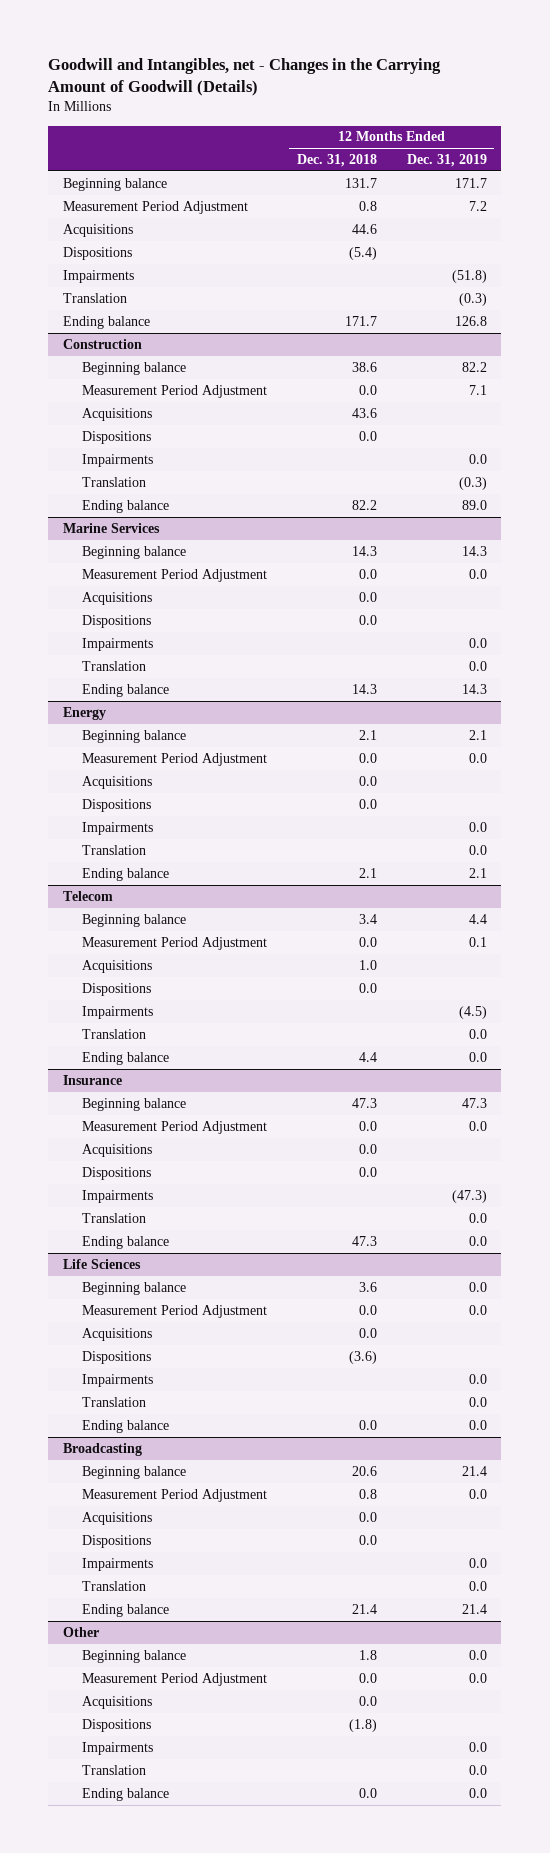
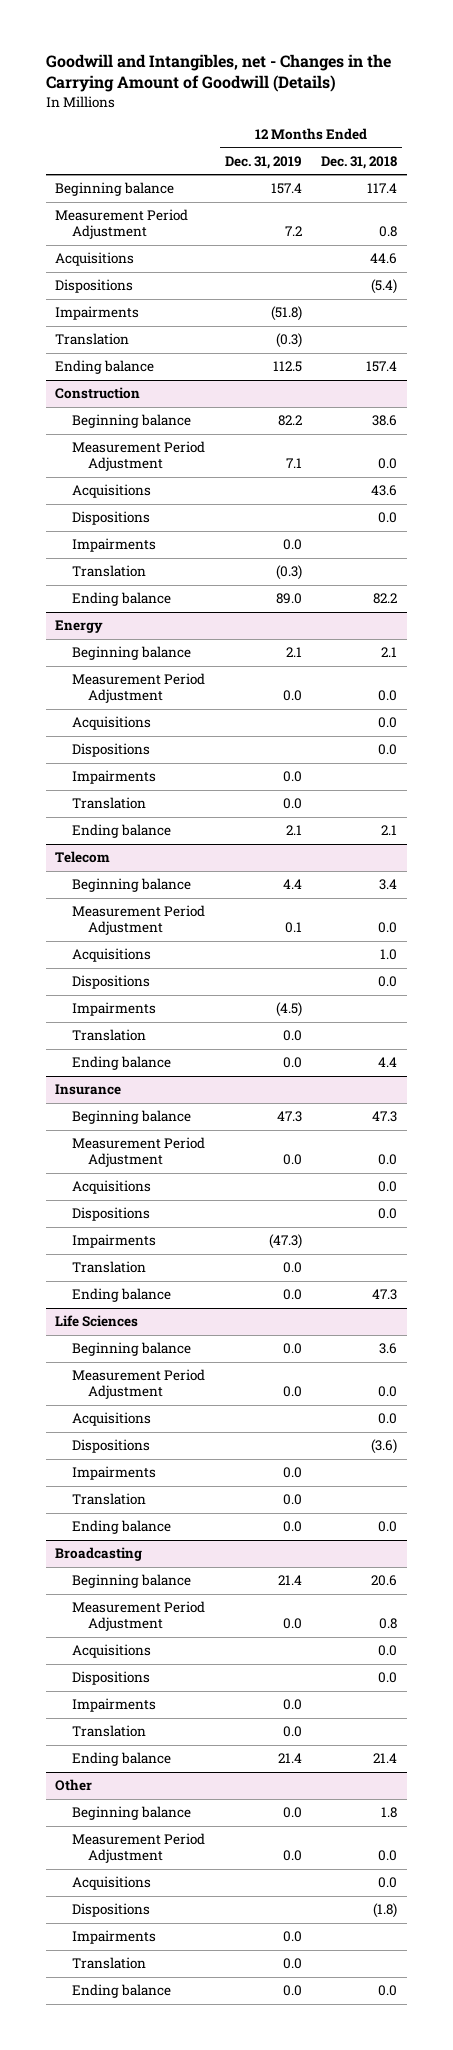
[344,177,377,188] 131.7 -> [367,183,398,194] 117.4
[454,177,487,188] 171.7 -> [270,183,302,195] 157.4
[344,315,377,326] 171.7 -> [366,361,398,373] 157.4
[454,315,487,326] 126.8 -> [272,361,302,373] 112.5
[63,522,161,533] Marine Services -> none
[82,545,187,559] Beginning balance -> none
[82,568,268,582] Measurement Period Adjustment -> none
[82,591,153,605] Acquisitions -> none
[82,614,152,628] Dispositions -> none
[82,637,154,651] Impairments -> none
[82,660,147,671] Translation -> none
[82,683,170,697] Ending balance -> none

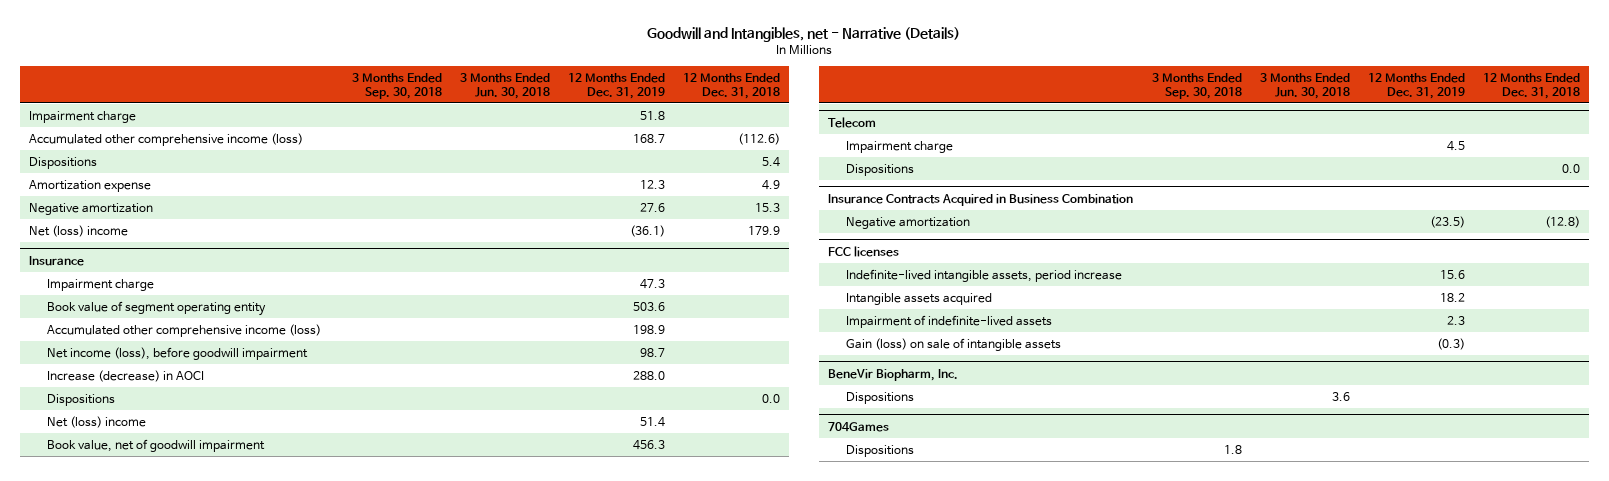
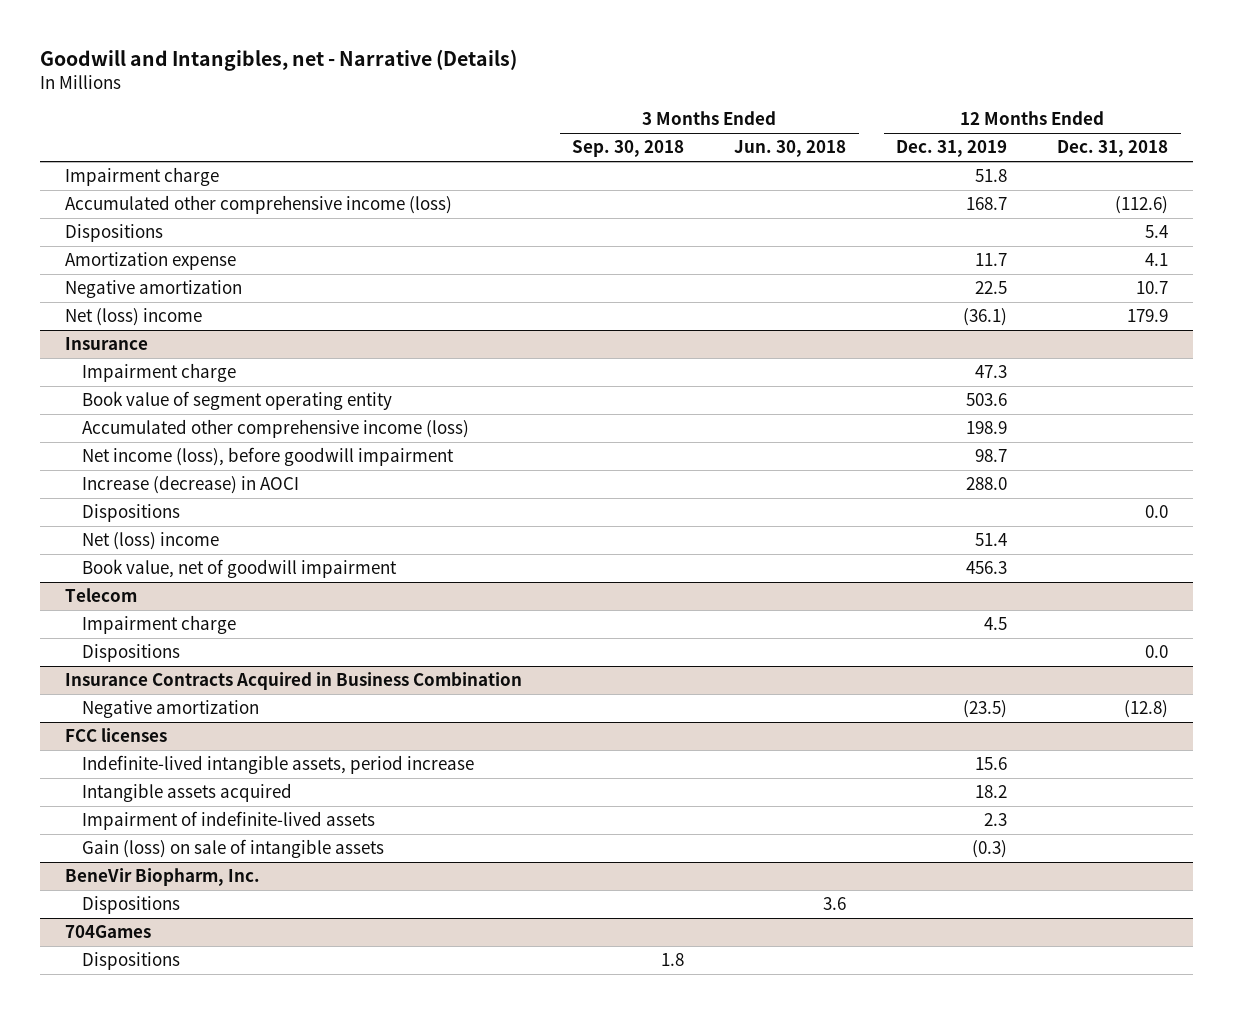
[640,179,666,189] 12.3 -> [975,253,1008,267] 11.7
[762,179,781,190] 4.9 -> [1145,253,1169,267] 4.1
[640,202,666,212] 27.6 -> [975,281,1008,295] 22.5
[755,202,781,212] 15.3 -> [1136,281,1169,295] 10.7

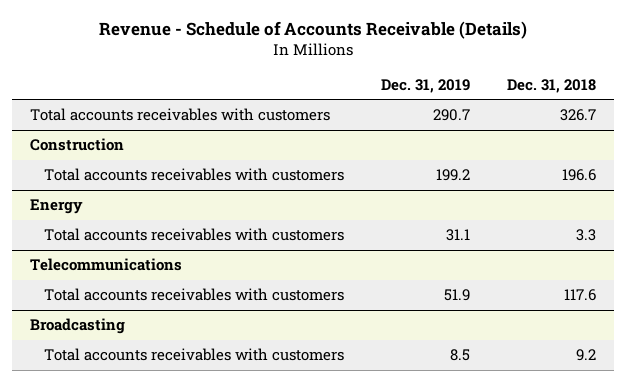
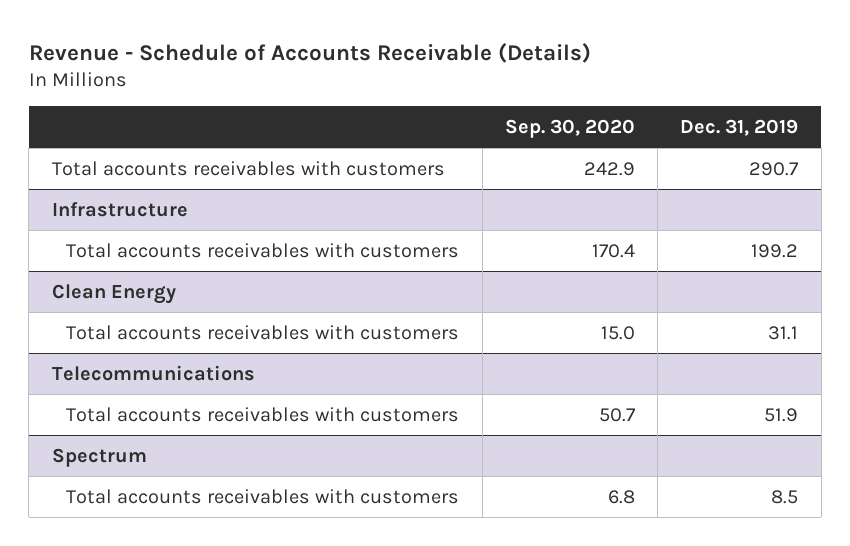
[506,78,596,93] Dec. 31, 2018 -> none
none -> [504,118,635,138] Sep. 30, 2020
[30,138,125,152] Construction -> [51,201,188,217] Infrastructure
[30,199,84,215] Energy -> [51,283,176,304] Clean Energy
[30,318,126,335] Broadcasting -> [51,447,147,467] Spectrum

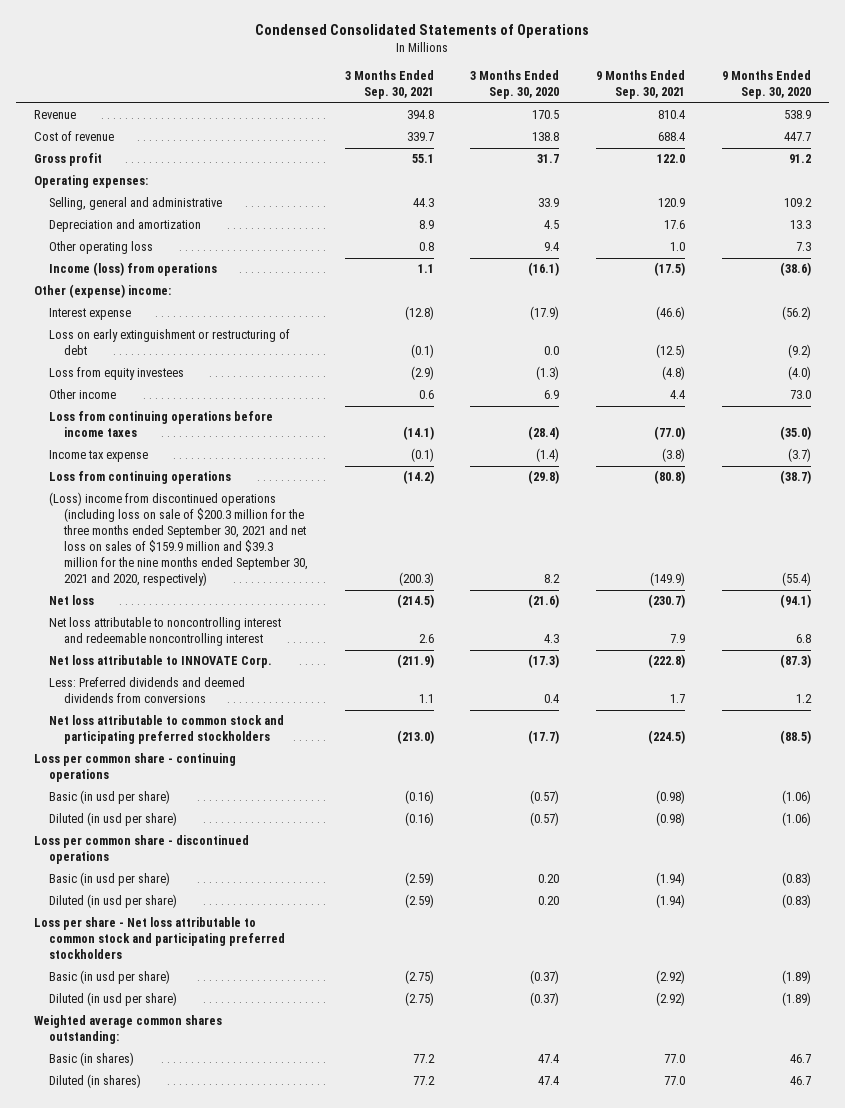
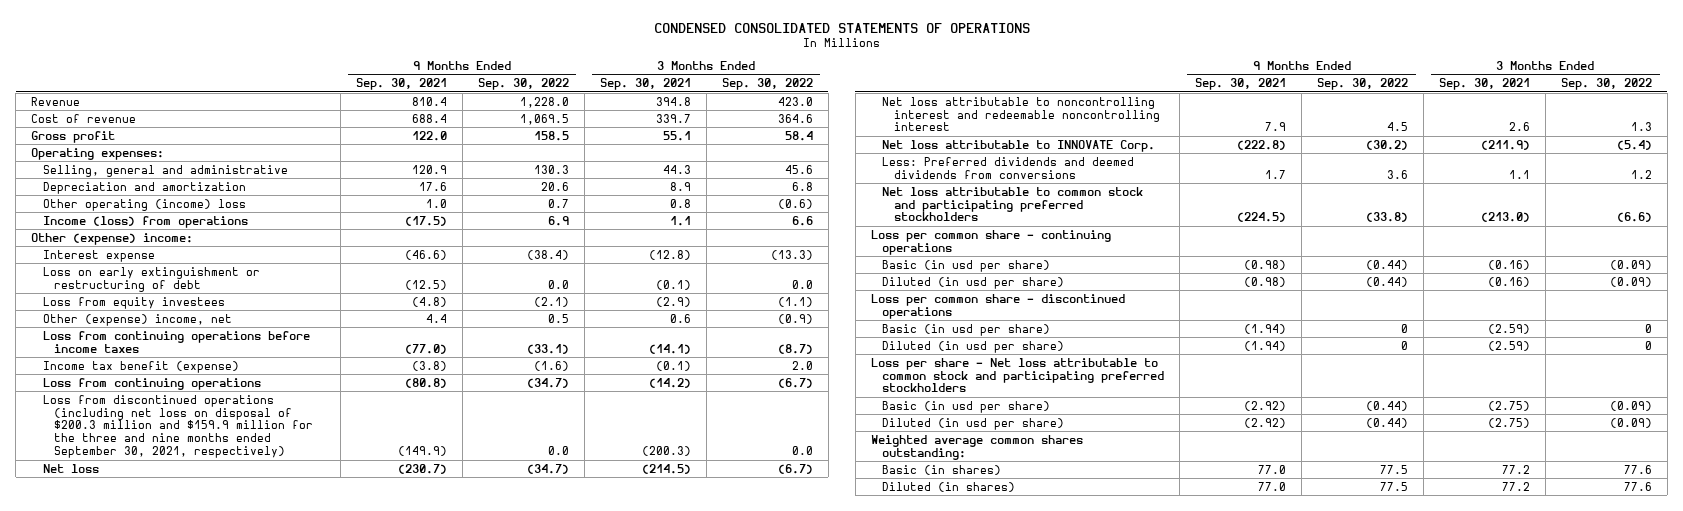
[255,24,590,39] Condensed Consolidated Statements of Operations -> [653,22,1030,33] CONDENSED CONSOLIDATED STATEMENTS OF OPERATIONS
[470,70,560,100] 3 Months Ended Sep. 30, 2020 -> none
[721,70,811,100] 9 Months Ended Sep. 30, 2020 -> none
none -> [477,78,569,91] Sep. 30, 2022
none -> [721,78,813,91] Sep. 30, 2022
[49,241,154,255] Other operating loss -> [42,198,246,211] Other operating (income) loss
[49,389,117,400] Other income -> [42,313,232,326] Other (expense) income, net
[49,450,149,463] Income tax expense -> [42,360,239,373] Income tax benefit (expense)
[49,492,309,587] (Loss) income from discontinued operations (including loss on sale of $200.3 million for the three months ended September 30, 2021 and net loss on sales of $159.9 million and $39.3 million for the nine months ended September 30, 2021 and 2020, respectively) -> [42,394,314,459] Loss from discontinued operations (including net loss on disposal of $200.3 million and $159.9 million for the three and nine months ended September 30, 2021, respectively)

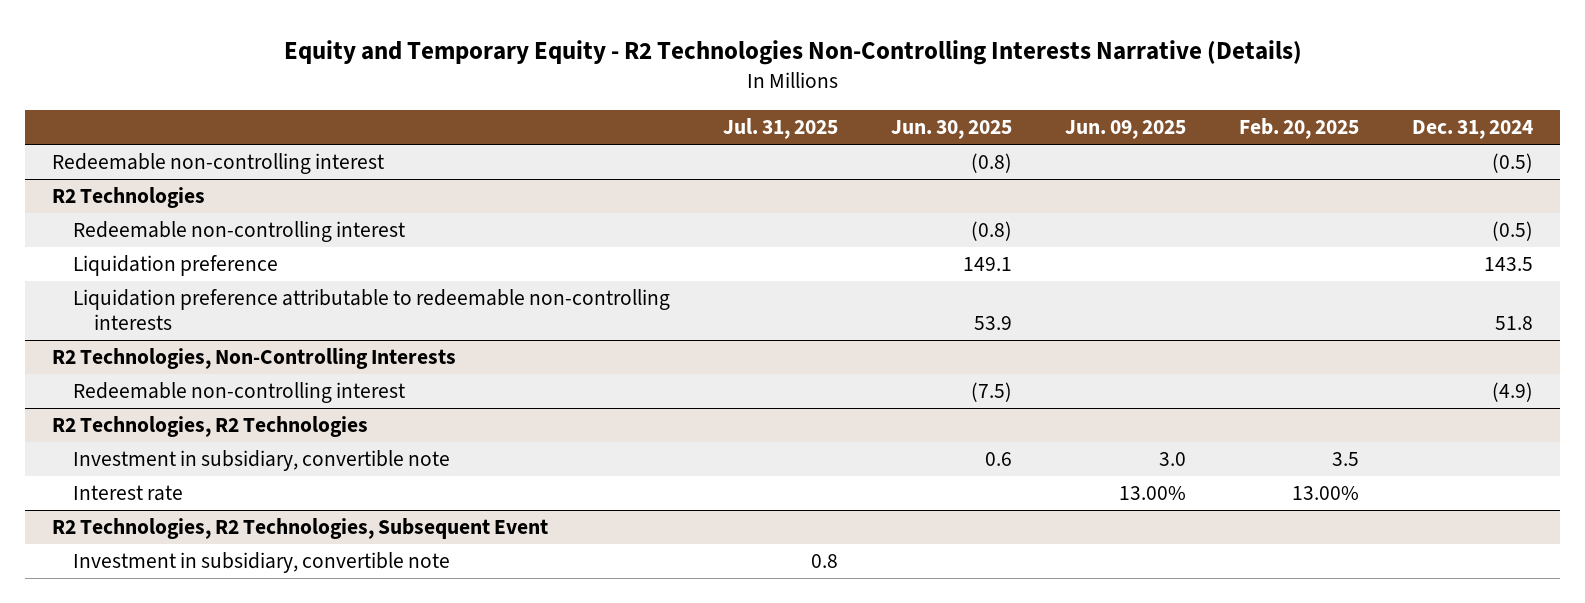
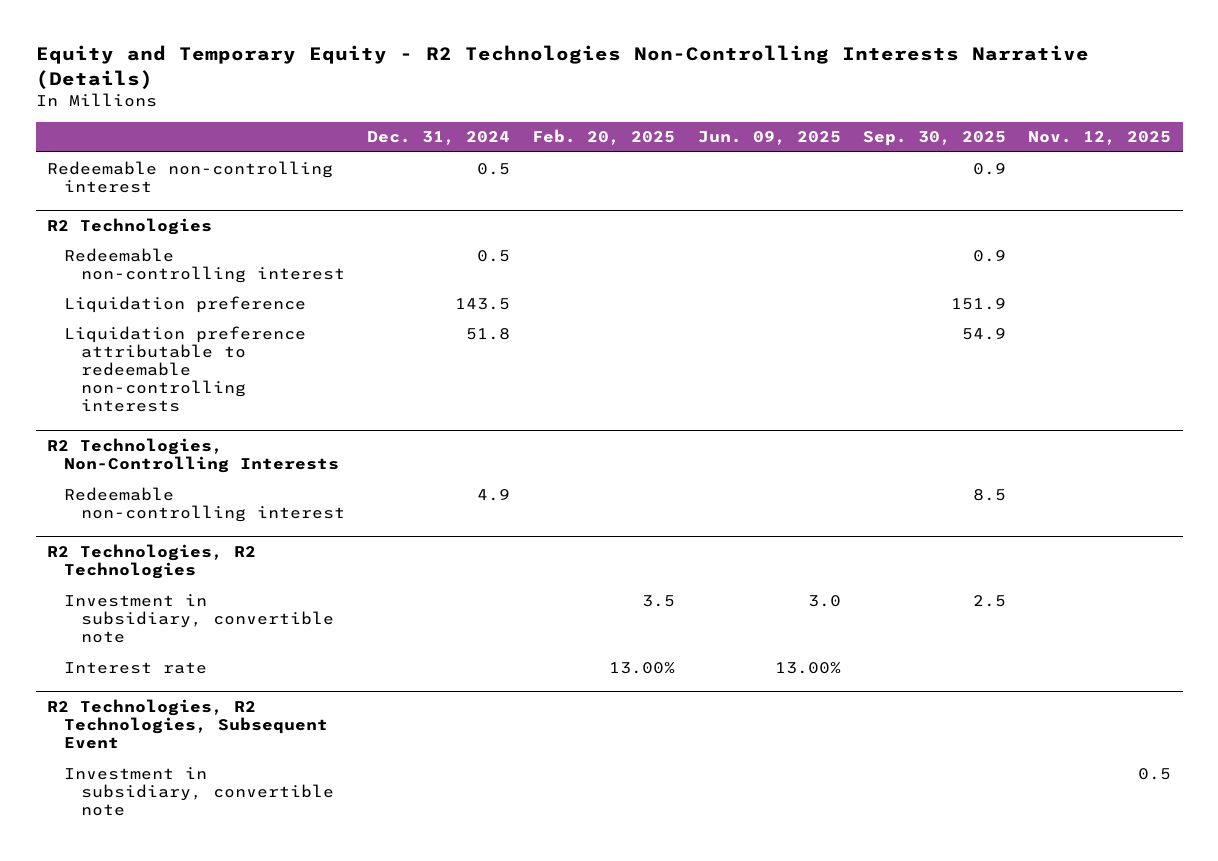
[722,118,838,140] Jul. 31, 2025 -> none
[890,120,1012,140] Jun. 30, 2025 -> none
none -> [863,131,1007,147] Sep. 30, 2025
none -> [1028,131,1172,146] Nov. 12, 2025
[1492,153,1534,174] (0.5) -> [477,162,511,175] 0.5
[1492,221,1534,242] (0.5) -> [477,249,511,262] 0.5
[1492,382,1534,403] (4.9) -> [477,488,511,501] 4.9

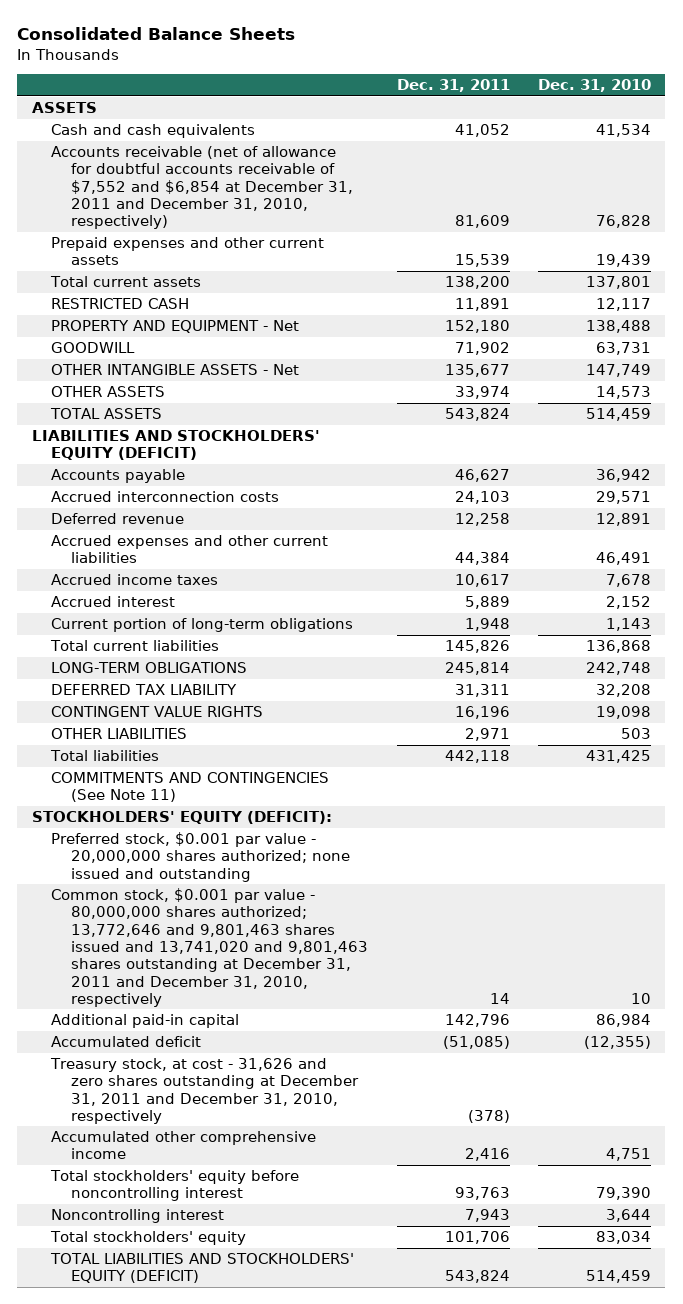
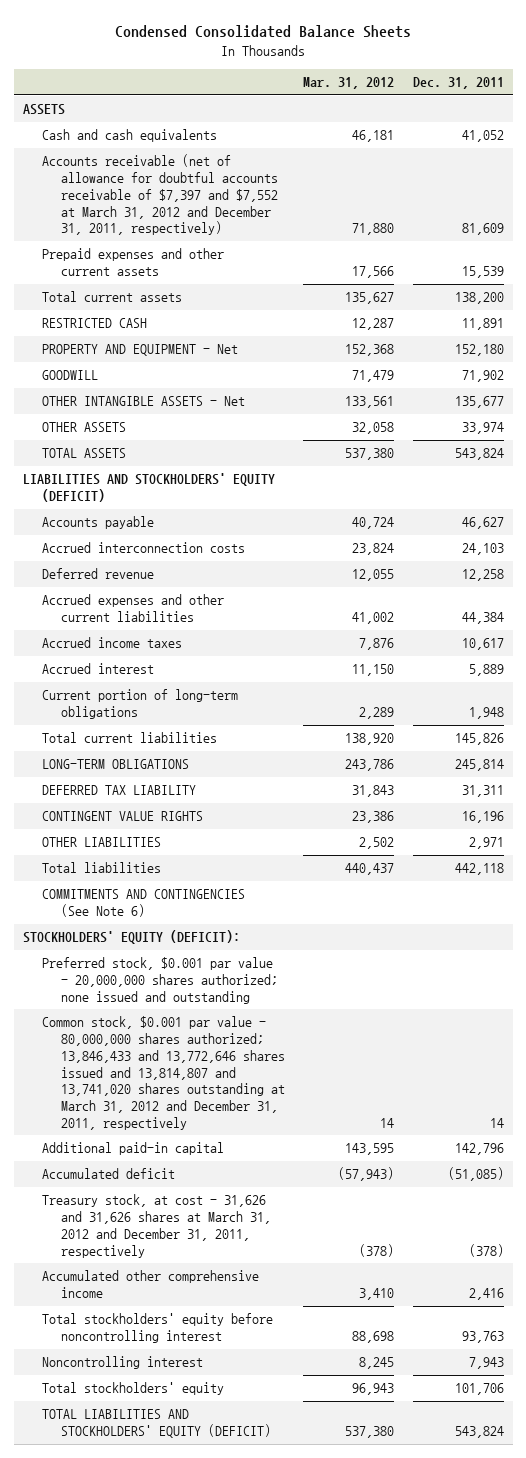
[17,26,296,40] Consolidated Balance Sheets -> [115,24,412,38] Condensed Consolidated Balance Sheets
[538,79,652,93] Dec. 31, 2010 -> none
none -> [303,77,395,90] Mar. 31, 2012
[51,146,354,230] Accounts receivable (net of allowance for doubtful accounts receivable of $7,552 and $6,854 at December 31, 2011 and December 31, 2010, respectively) -> [41,154,278,236] Accounts receivable (net of allowance for doubtful accounts receivable of $7,397 and $7,552 at March 31, 2012 and December 31, 2011, respectively)
[51,772,330,803] COMMITMENTS AND CONTINGENCIES (See Note 11) -> [41,889,245,918] COMMITMENTS AND CONTINGENCIES (See Note 6)
[51,888,369,1007] Common stock, $0.001 par value - 80,000,000 shares authorized; 13,772,646 and 9,801,463 shares issued and 13,741,020 and 9,801,463 shares outstanding at December 31, 2011 and December 31, 2010, respectively -> [41,1016,285,1130] Common stock, $0.001 par value - 80,000,000 shares authorized; 13,846,433 and 13,772,646 shares issued and 13,814,807 and 13,741,020 shares outstanding at March 31, 2012 and December 31, 2011, respectively
[50,1058,360,1125] Treasury stock, at cost - 31,626 and zero shares outstanding at December 31, 2011 and December 31, 2010, respectively -> [41,1194,271,1258] Treasury stock, at cost - 31,626 and 31,626 shares at March 31, 2012 and December 31, 2011, respectively

